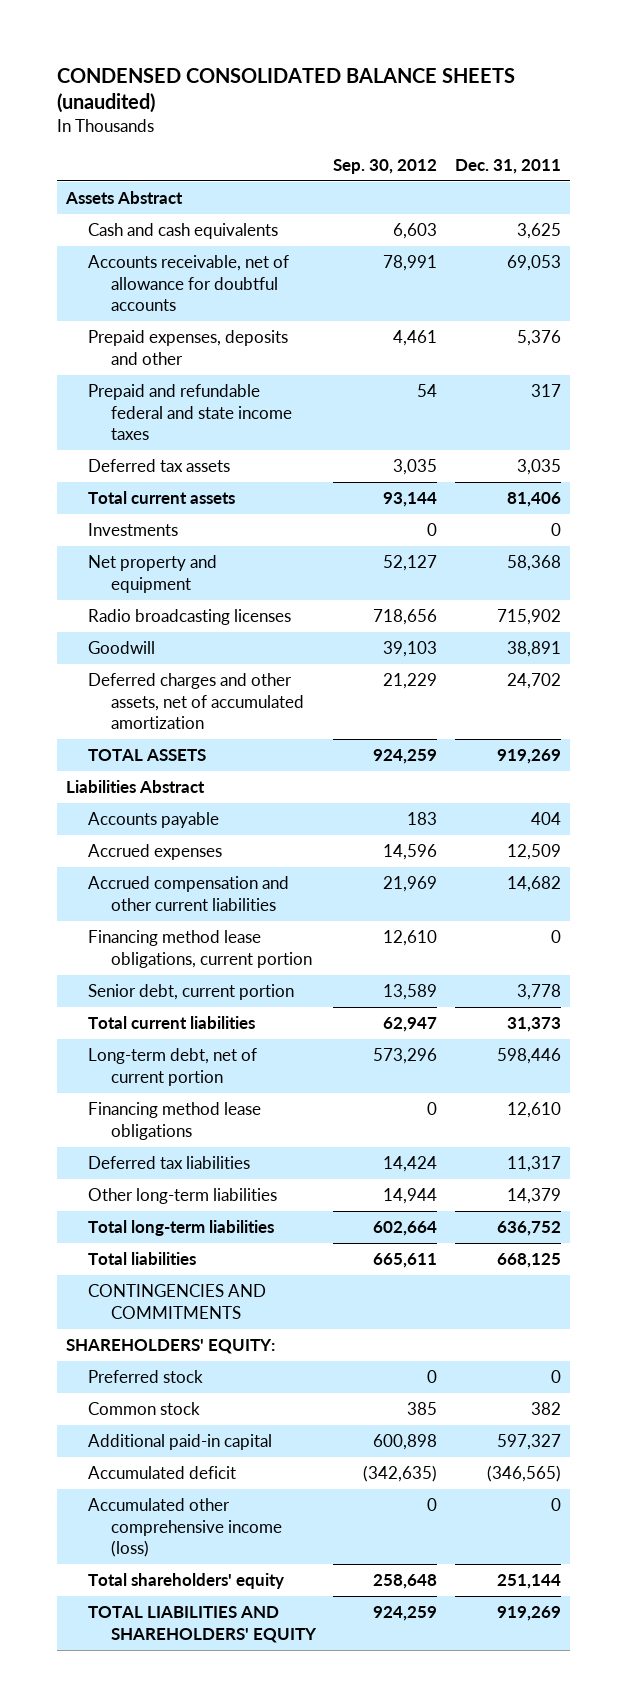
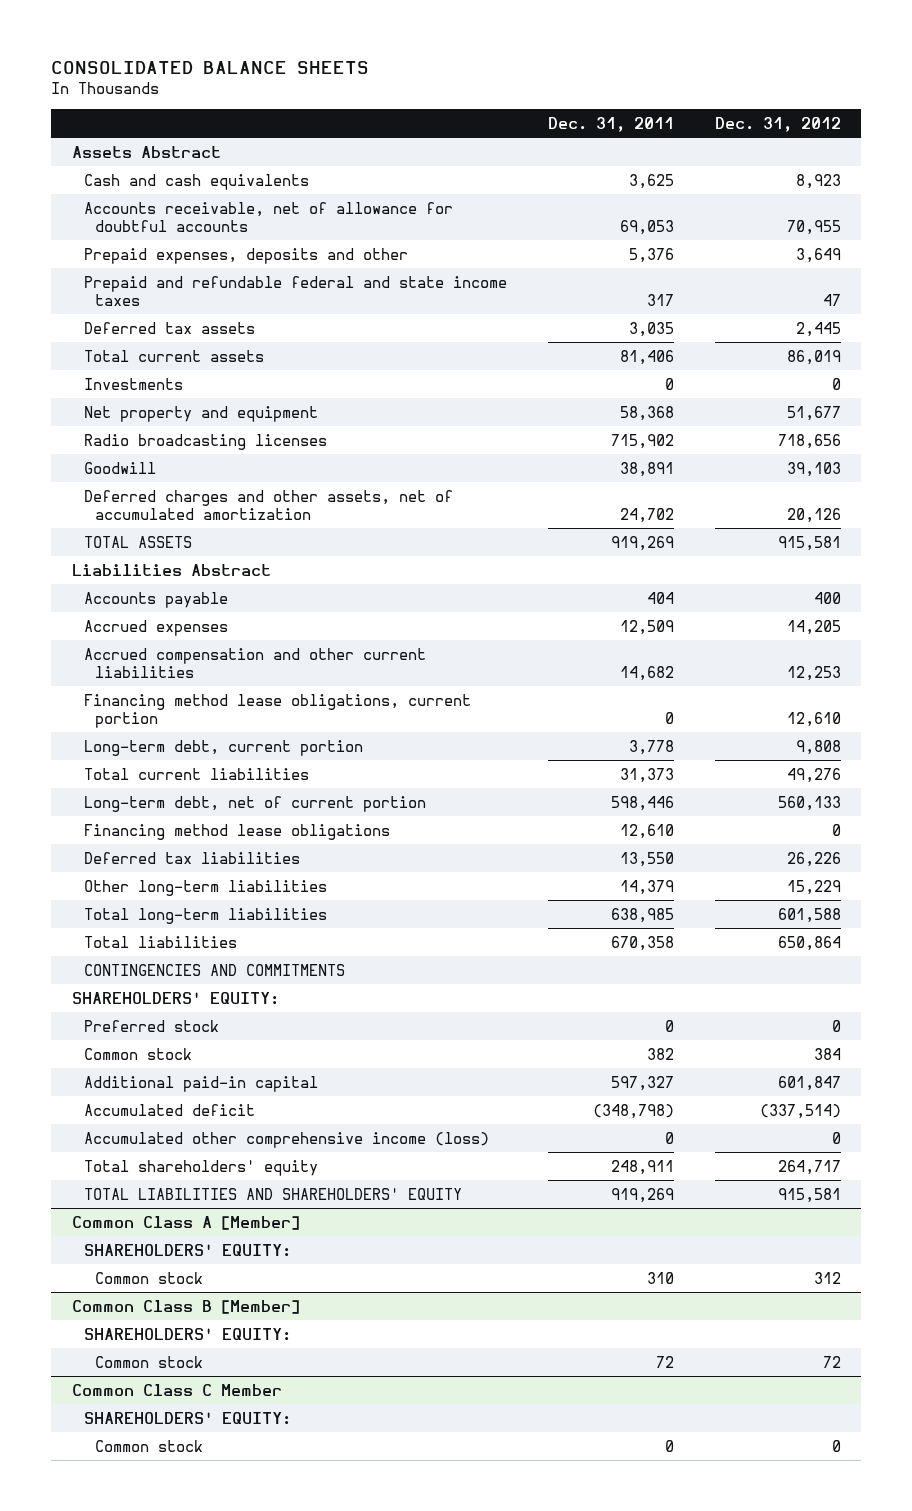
[56,67,515,114] CONDENSED CONSOLIDATED BALANCE SHEETS (unaudited) -> [51,61,370,75] CONSOLIDATED BALANCE SHEETS
[333,158,438,174] Sep. 30, 2012 -> none
none -> [714,116,841,132] Dec. 31, 2012
[88,984,295,1001] Senior debt, current portion -> [83,739,363,756] Long-term debt, current portion
[507,1156,562,1173] 11,317 -> [619,851,674,867] 13,550
[497,1221,562,1237] 636,752 -> [610,907,674,923] 638,985
[497,1253,562,1269] 668,125 -> [610,935,674,951] 670,358
[487,1465,562,1483] (346,565) -> [592,1103,674,1119] (348,798)
[497,1574,562,1590] 251,144 -> [610,1159,674,1175] 248,911
none -> [71,1215,300,1230] Common Class A [Member]
none -> [83,1243,291,1257] SHAREHOLDERS' EQUITY:
none -> [95,1271,204,1284] Common stock
none -> [71,1299,300,1314] Common Class B [Member]
none -> [83,1327,291,1341] SHAREHOLDERS' EQUITY:
none -> [95,1355,204,1368] Common stock
none -> [71,1383,282,1396] Common Class C Member
none -> [83,1411,291,1425] SHAREHOLDERS' EQUITY:
none -> [95,1439,204,1452] Common stock

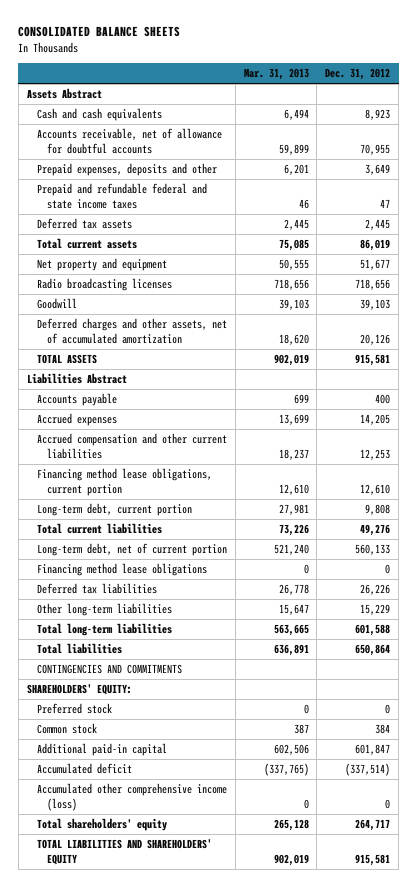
[547,116,674,132] Dec. 31, 2011 -> none
none -> [243,68,309,81] Mar. 31, 2013
[83,377,183,390] Investments -> none
[71,1215,300,1230] Common Class A [Member] -> none
[83,1243,291,1257] SHAREHOLDERS' EQUITY: -> none
[95,1271,204,1284] Common stock -> none
[71,1299,300,1314] Common Class B [Member] -> none
[83,1327,291,1341] SHAREHOLDERS' EQUITY: -> none
[95,1355,204,1368] Common stock -> none
[71,1383,282,1396] Common Class C Member -> none
[83,1411,291,1425] SHAREHOLDERS' EQUITY: -> none
[95,1439,204,1452] Common stock -> none

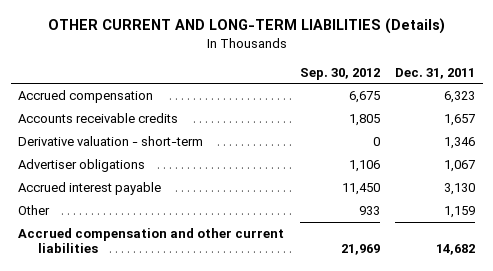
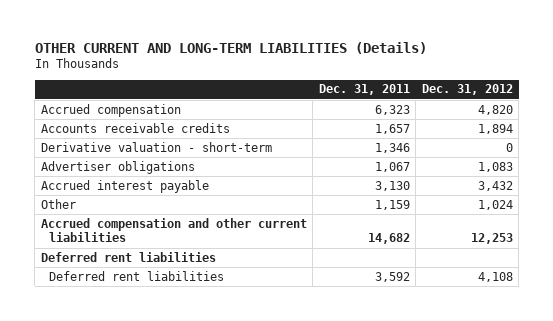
[299,67,380,80] Sep. 30, 2012 -> none
none -> [421,84,513,96] Dec. 31, 2012
none -> [40,251,216,262] Deferred rent liabilities
none -> [49,270,225,281] Deferred rent liabilities

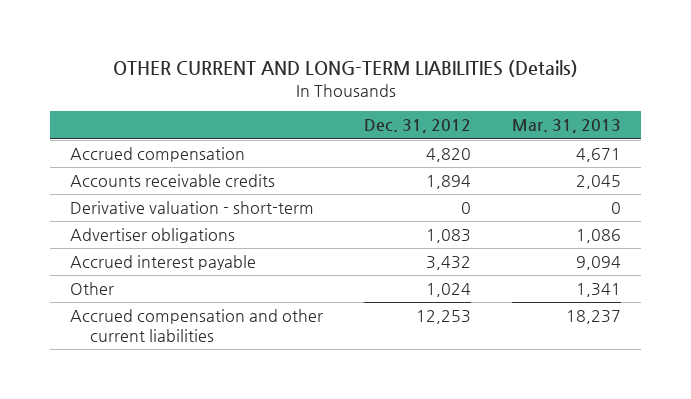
[318,84,410,96] Dec. 31, 2011 -> none
none -> [511,119,621,134] Mar. 31, 2013
[40,251,216,262] Deferred rent liabilities -> none
[49,270,225,281] Deferred rent liabilities -> none

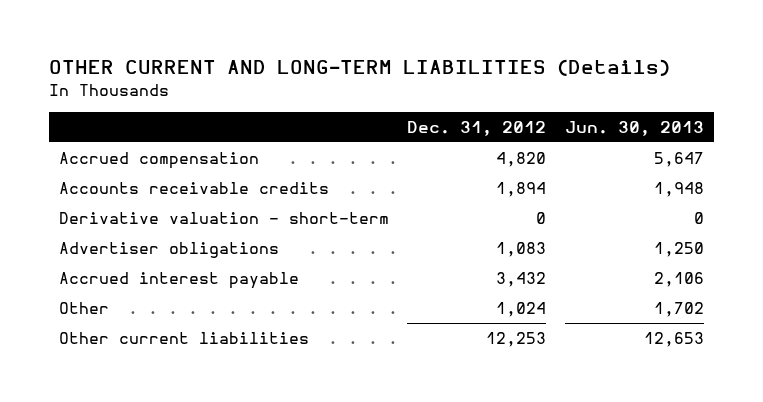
[511,119,621,134] Mar. 31, 2013 -> none
none -> [565,120,705,136] Jun. 30, 2013
[70,309,324,342] Accrued compensation and other current liabilities -> [58,332,309,345] Other current liabilities

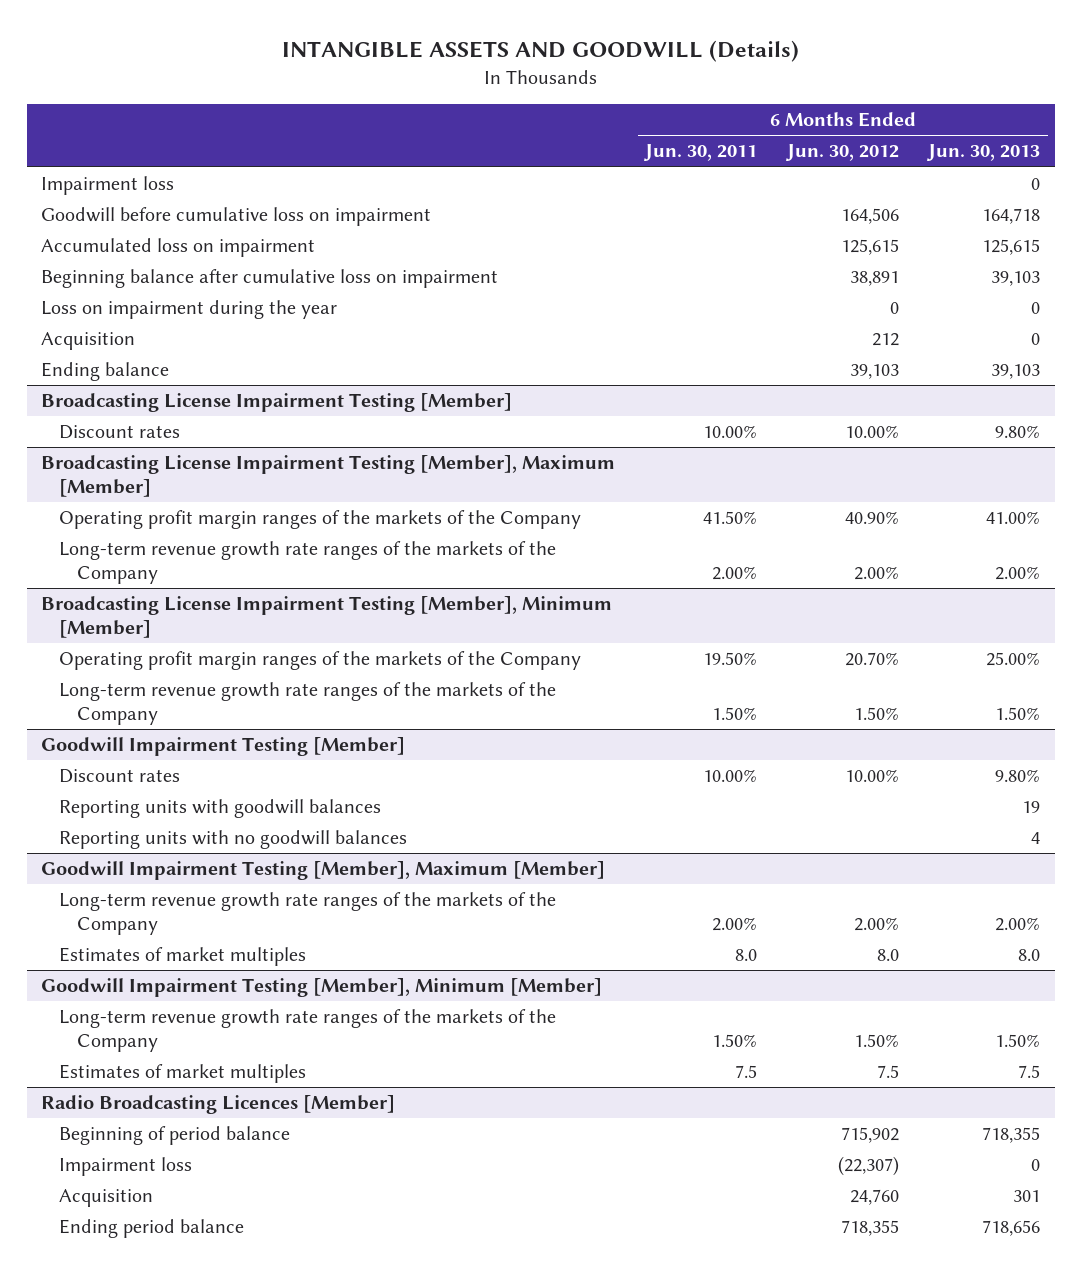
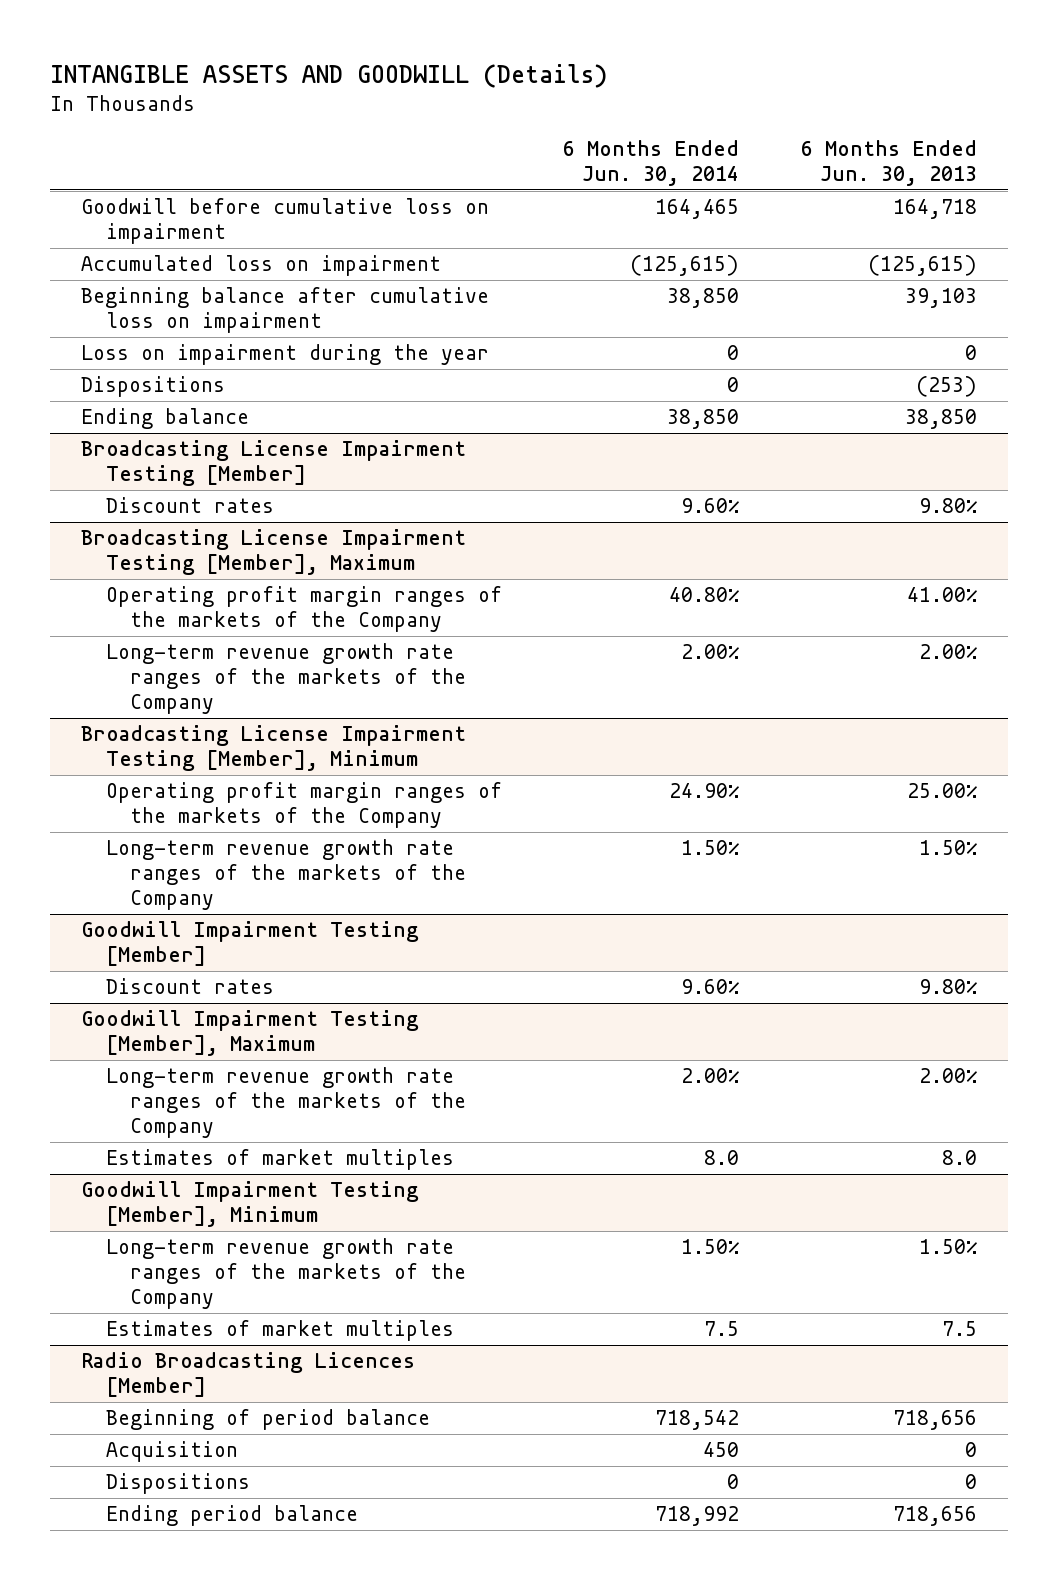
[642,144,757,162] Jun. 30, 2011 -> none
[784,144,899,162] Jun. 30, 2012 -> none
none -> [563,139,740,186] 6 Months Ended Jun. 30, 2014
[41,176,175,196] Impairment loss -> none
[982,239,1041,256] 125,615 -> [867,255,977,277] (125,615)
[41,332,136,351] Acquisition -> none
none -> [80,376,225,398] Dispositions
[991,364,1041,380] 39,103 -> [904,409,977,430] 38,850
[41,455,616,498] Broadcasting License Impairment Testing [Member], Maximum [Member] -> [80,529,466,576] Broadcasting License Impairment Testing [Member], Maximum
[41,596,613,639] Broadcasting License Impairment Testing [Member], Minimum [Member] -> [80,725,466,772] Broadcasting License Impairment Testing [Member], Minimum
[59,799,382,819] Reporting units with goodwill balances -> none
[59,830,408,850] Reporting units with no goodwill balances -> none
[41,861,606,881] Goodwill Impairment Testing [Member], Maximum [Member] -> [80,1010,419,1057] Goodwill Impairment Testing [Member], Maximum
[41,978,603,998] Goodwill Impairment Testing [Member], Minimum [Member] -> [80,1181,419,1228] Goodwill Impairment Testing [Member], Minimum
[59,1157,193,1177] Impairment loss -> none
[982,1127,1041,1144] 718,355 -> [892,1410,977,1431] 718,656
[1013,1190,1041,1203] 301 -> [964,1442,977,1458] 0
none -> [105,1473,250,1495] Dispositions

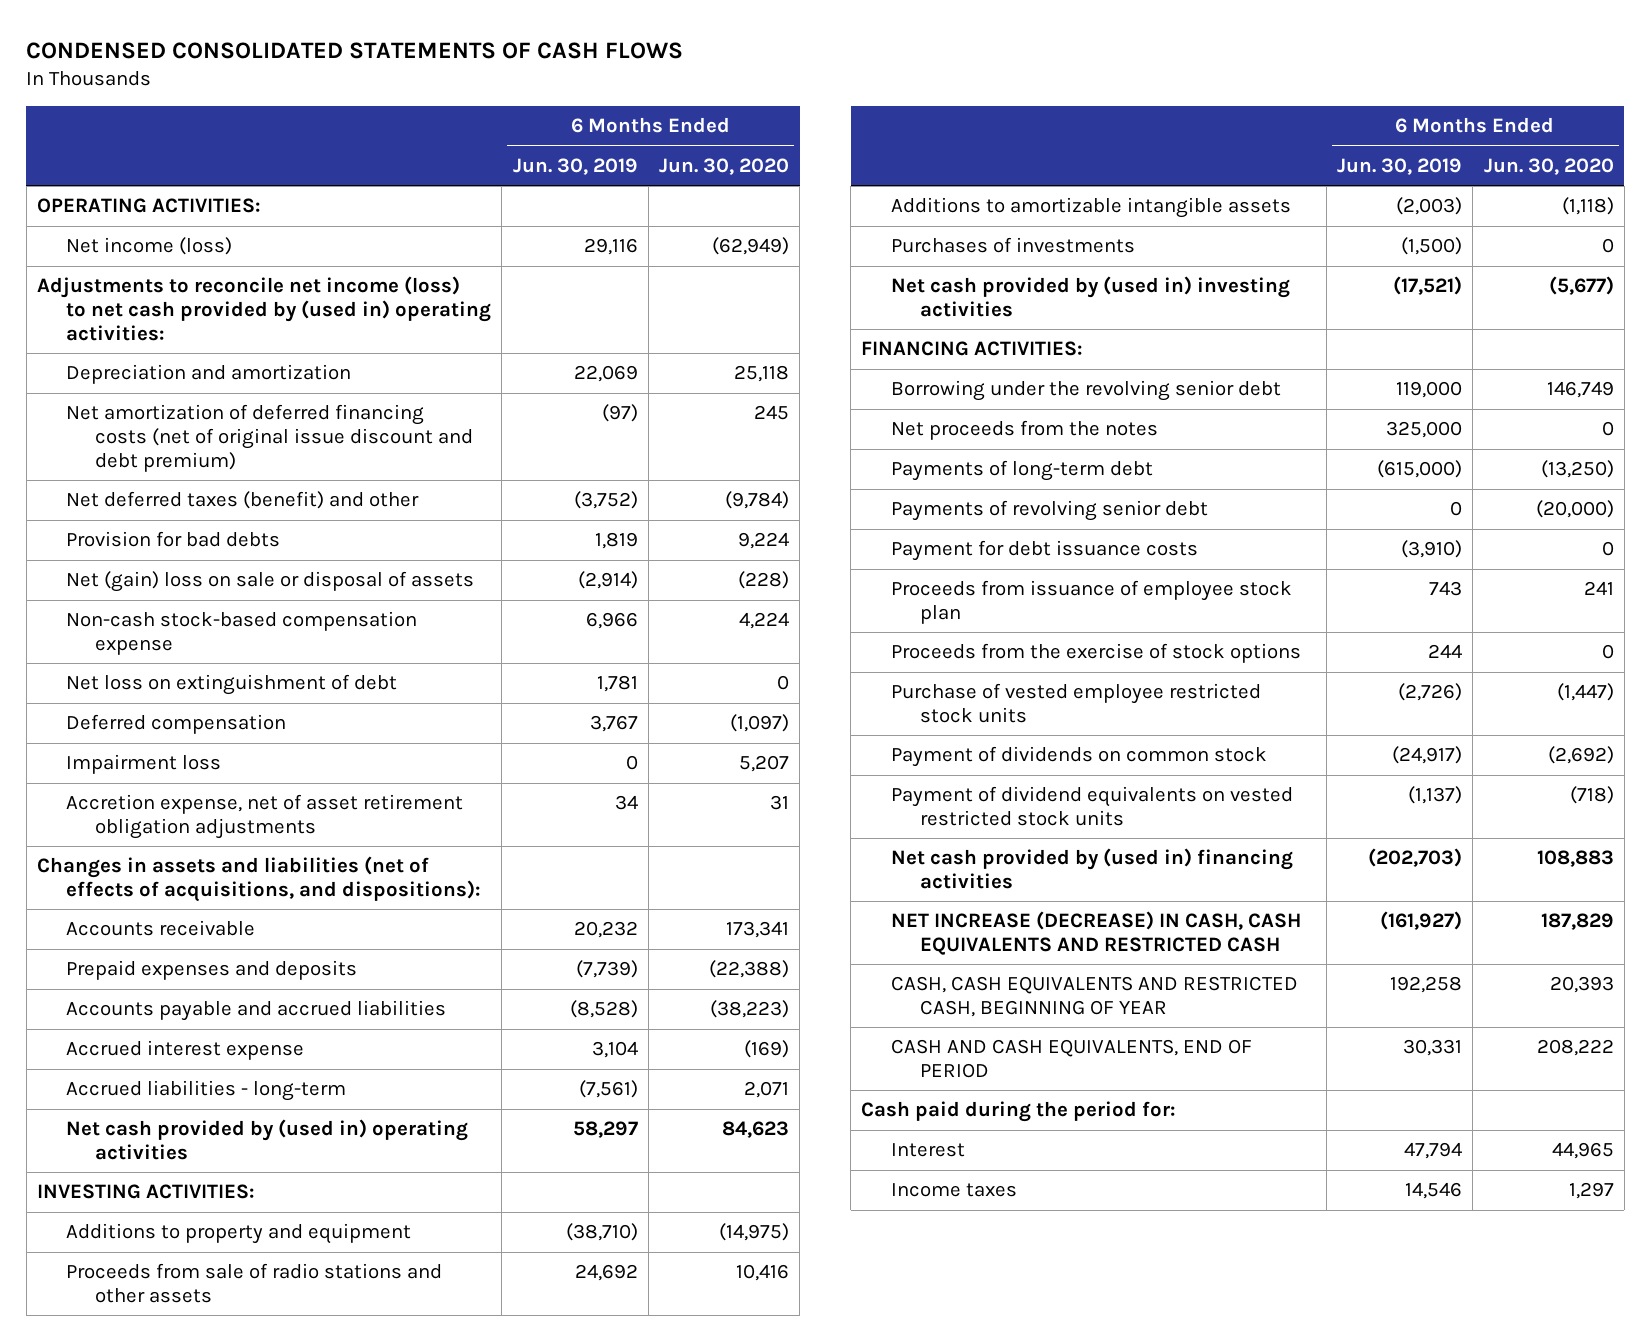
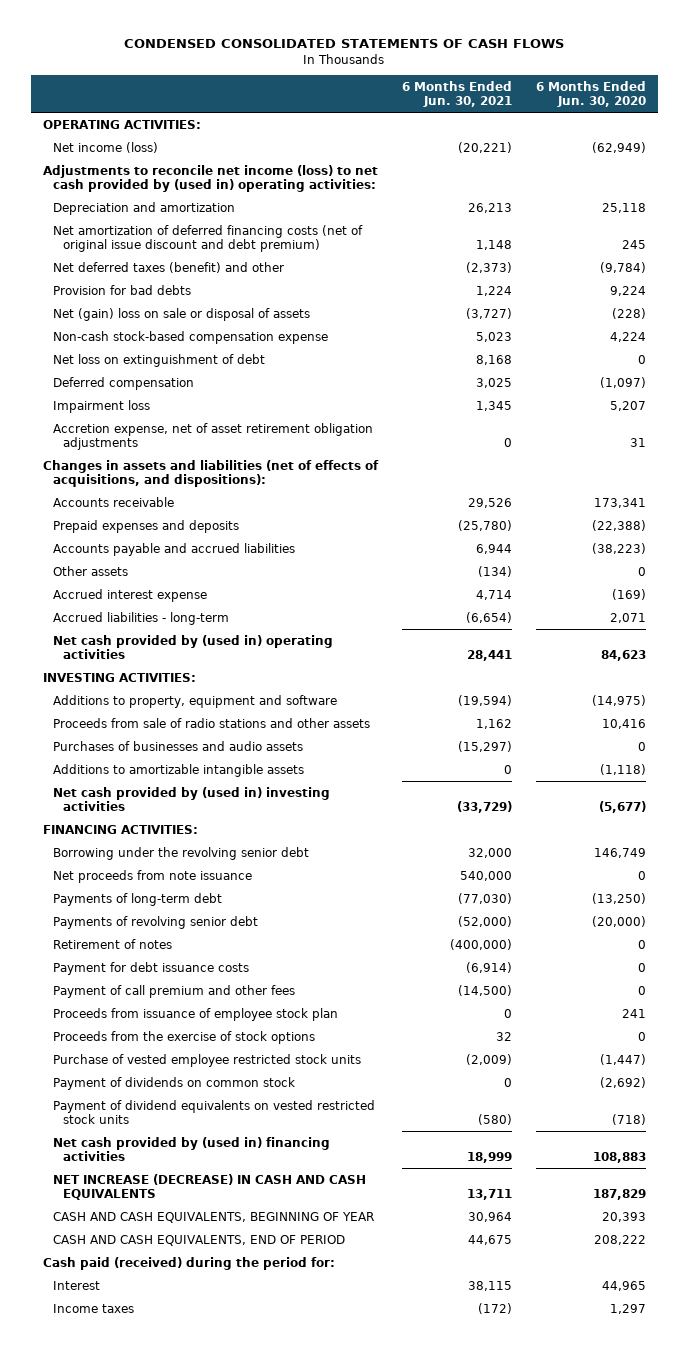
[512,157,638,175] Jun. 30, 2019 -> none
none -> [401,80,512,107] 6 Months Ended Jun. 30, 2021
none -> [53,565,129,576] Other assets
[66,1223,412,1245] Additions to property and equipment -> [53,694,338,708] Additions to property, equipment and software
none -> [53,740,304,751] Purchases of businesses and audio assets
[890,237,1135,254] Purchases of investments -> none
[890,420,1158,441] Net proceeds from the notes -> none
none -> [53,869,253,883] Net proceeds from note issuance
none -> [53,938,173,949] Retirement of notes
none -> [53,984,296,998] Payment of call premium and other fees
[890,911,1301,956] NET INCREASE (DECREASE) IN CASH, CASH EQUIVALENTS AND RESTRICTED CASH -> [53,1173,367,1200] NET INCREASE (DECREASE) IN CASH AND CASH EQUIVALENTS
[890,976,1298,1018] CASH, CASH EQUIVALENTS AND RESTRICTED CASH, BEGINNING OF YEAR -> [53,1211,375,1223] CASH AND CASH EQUIVALENTS, BEGINNING OF YEAR
[861,1101,1177,1123] Cash paid during the period for: -> [42,1256,335,1270] Cash paid (received) during the period for:

